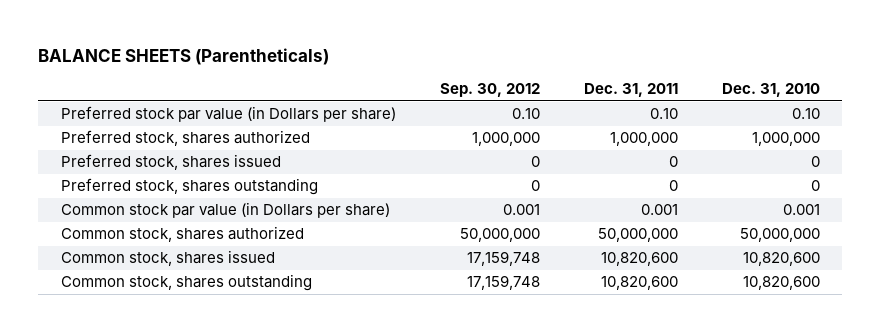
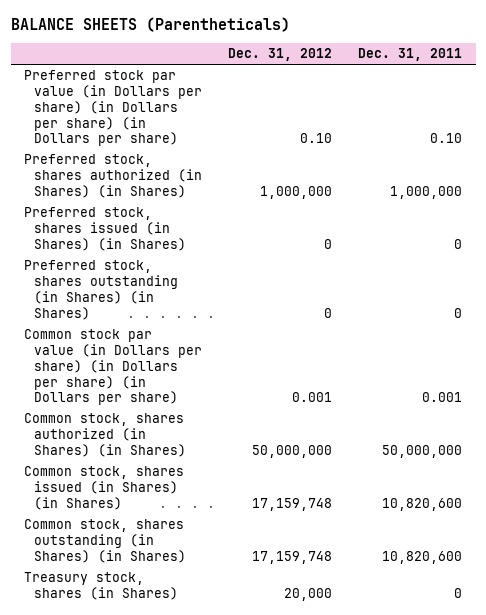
[439,83,540,98] Sep. 30, 2012 -> none
[722,83,821,98] Dec. 31, 2010 -> none
none -> [228,48,333,62] Dec. 31, 2012
[60,106,396,123] Preferred stock par value (in Dollars per share) -> [23,70,202,147] Preferred stock par value (in Dollars per share) (in Dollars per share) (in Dollars per share)
[60,130,310,147] Preferred stock, shares authorized -> [23,154,202,198] Preferred stock, shares authorized (in Shares) (in Shares)
[60,154,281,171] Preferred stock, shares issued -> [23,207,186,251] Preferred stock, shares issued (in Shares) (in Shares)
[60,178,318,196] Preferred stock, shares outstanding -> [23,260,178,320] Preferred stock, shares outstanding (in Shares) (in Shares)
[60,202,390,219] Common stock par value (in Dollars per share) -> [23,329,202,406] Common stock par value (in Dollars per share) (in Dollars per share) (in Dollars per share)
[60,226,304,243] Common stock, shares authorized -> [23,413,186,457] Common stock, shares authorized (in Shares) (in Shares)
[60,250,275,267] Common stock, shares issued -> [23,466,184,510] Common stock, shares issued (in Shares) (in Shares)
[60,274,312,292] Common stock, shares outstanding -> [23,519,186,563] Common stock, shares outstanding (in Shares) (in Shares)
none -> [23,572,178,601] Treasury stock, shares (in Shares)

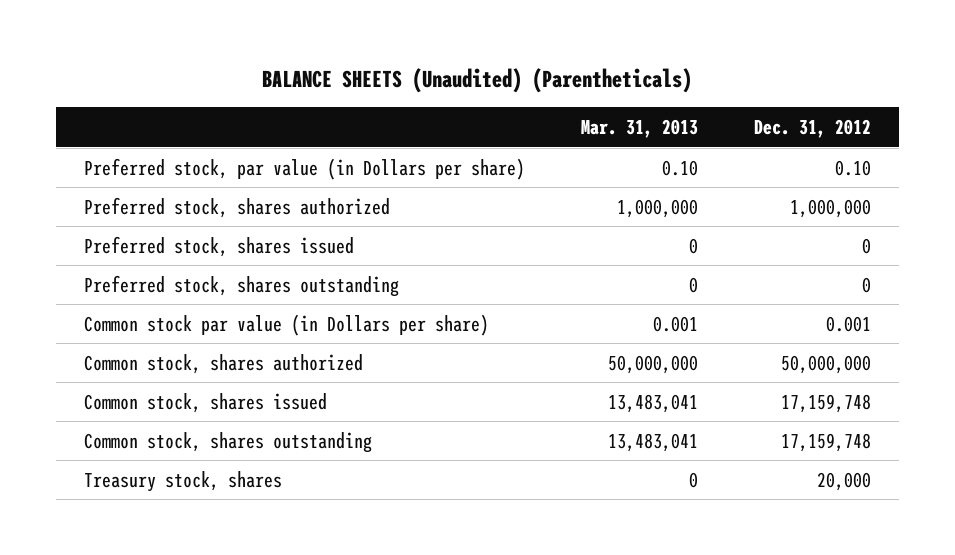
[10,17,290,33] BALANCE SHEETS (Parentheticals) -> [262,68,693,94] BALANCE SHEETS (Unaudited) (Parentheticals)
[358,48,463,62] Dec. 31, 2011 -> none
none -> [580,119,698,139] Mar. 31, 2013
[23,70,202,147] Preferred stock par value (in Dollars per share) (in Dollars per share) (in Dollars per share) -> [83,157,525,180] Preferred stock, par value (in Dollars per share)
[23,154,202,198] Preferred stock, shares authorized (in Shares) (in Shares) -> [83,196,390,218] Preferred stock, shares authorized
[23,207,186,251] Preferred stock, shares issued (in Shares) (in Shares) -> [83,235,354,257] Preferred stock, shares issued
[23,260,178,320] Preferred stock, shares outstanding (in Shares) (in Shares) -> [83,274,399,297] Preferred stock, shares outstanding
[23,329,202,406] Common stock par value (in Dollars per share) (in Dollars per share) (in Dollars per share) -> [83,313,489,336] Common stock par value (in Dollars per share)
[23,413,186,457] Common stock, shares authorized (in Shares) (in Shares) -> [83,353,363,374] Common stock, shares authorized
[23,466,184,510] Common stock, shares issued (in Shares) (in Shares) -> [83,392,327,413] Common stock, shares issued
[23,519,186,563] Common stock, shares outstanding (in Shares) (in Shares) -> [83,431,372,453] Common stock, shares outstanding
[23,572,178,601] Treasury stock, shares (in Shares) -> [83,470,282,492] Treasury stock, shares

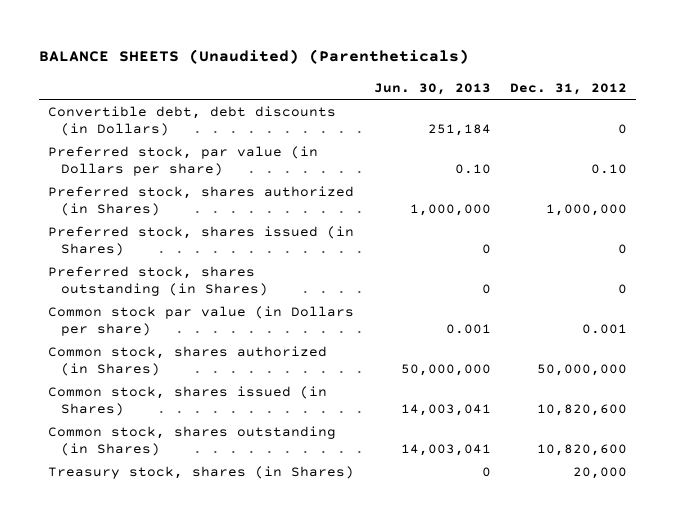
[580,119,698,139] Mar. 31, 2013 -> none
none -> [373,82,491,95] Jun. 30, 2013
none -> [48,106,337,136] Convertible debt, debt discounts (in Dollars)
[83,196,390,218] Preferred stock, shares authorized -> [48,186,355,216] Preferred stock, shares authorized (in Shares)
[83,235,354,257] Preferred stock, shares issued -> [48,226,355,256] Preferred stock, shares issued (in Shares)
[83,274,399,297] Preferred stock, shares outstanding -> [48,266,268,296] Preferred stock, shares outstanding (in Shares)
[83,353,363,374] Common stock, shares authorized -> [48,346,328,376] Common stock, shares authorized (in Shares)
[83,392,327,413] Common stock, shares issued -> [48,386,328,416] Common stock, shares issued (in Shares)
[780,393,871,413] 17,159,748 -> [536,403,627,416] 10,820,600
[83,431,372,453] Common stock, shares outstanding -> [48,426,337,456] Common stock, shares outstanding (in Shares)
[780,432,871,452] 17,159,748 -> [536,443,627,456] 10,820,600
[83,470,282,492] Treasury stock, shares -> [48,466,355,480] Treasury stock, shares (in Shares)

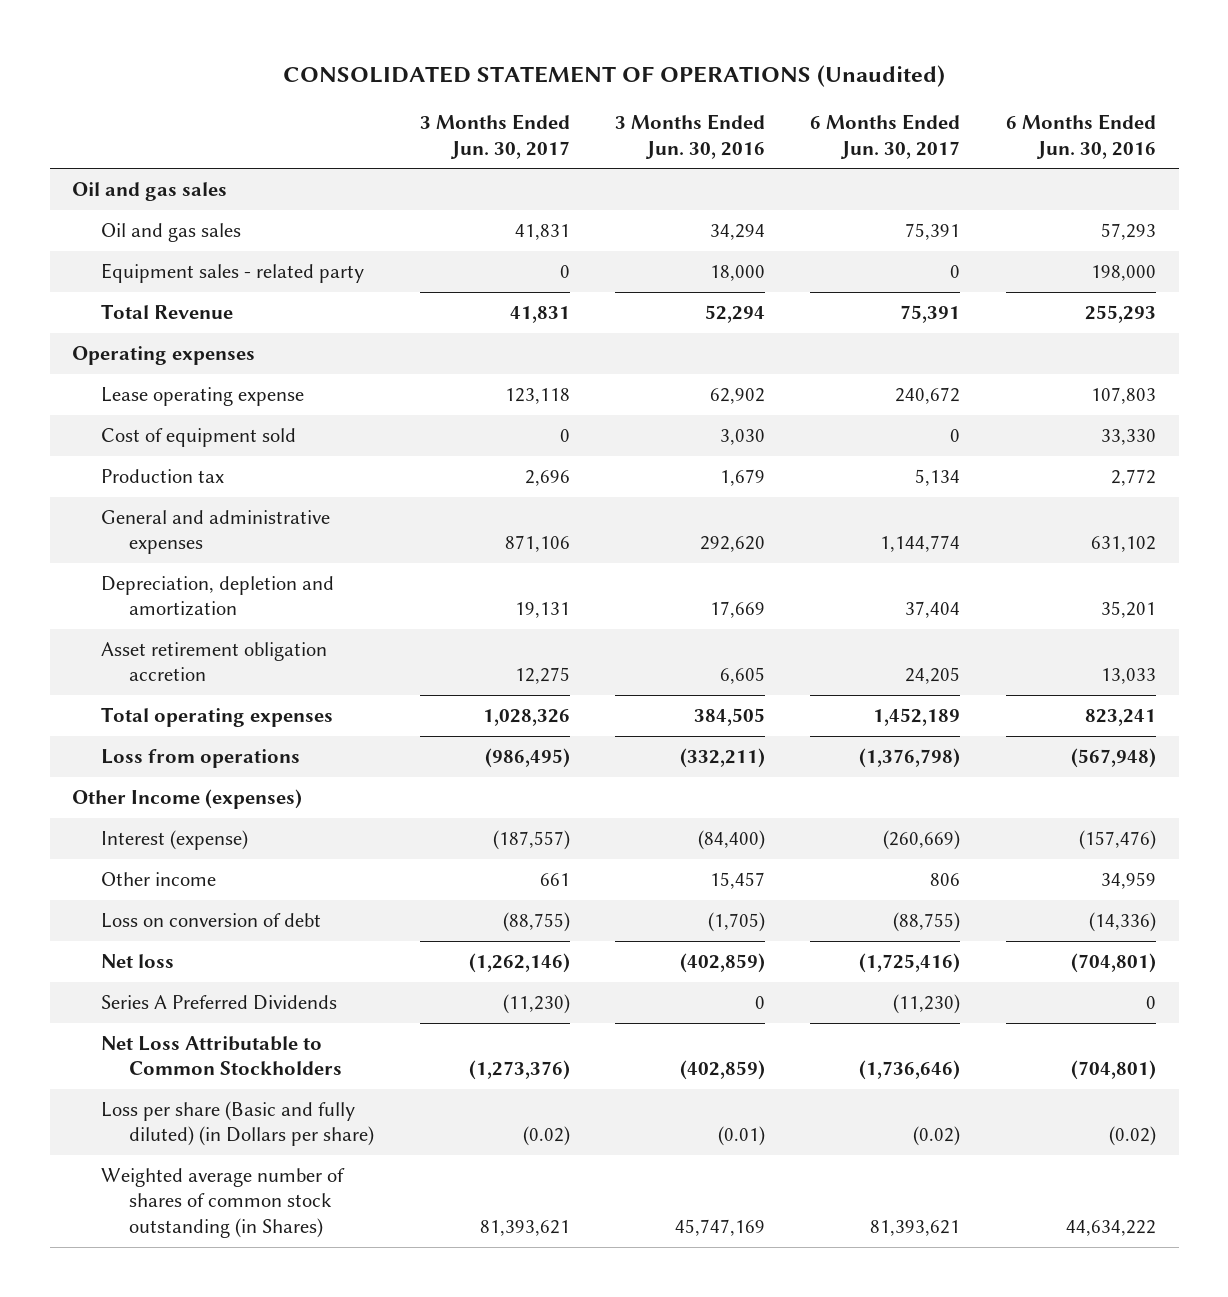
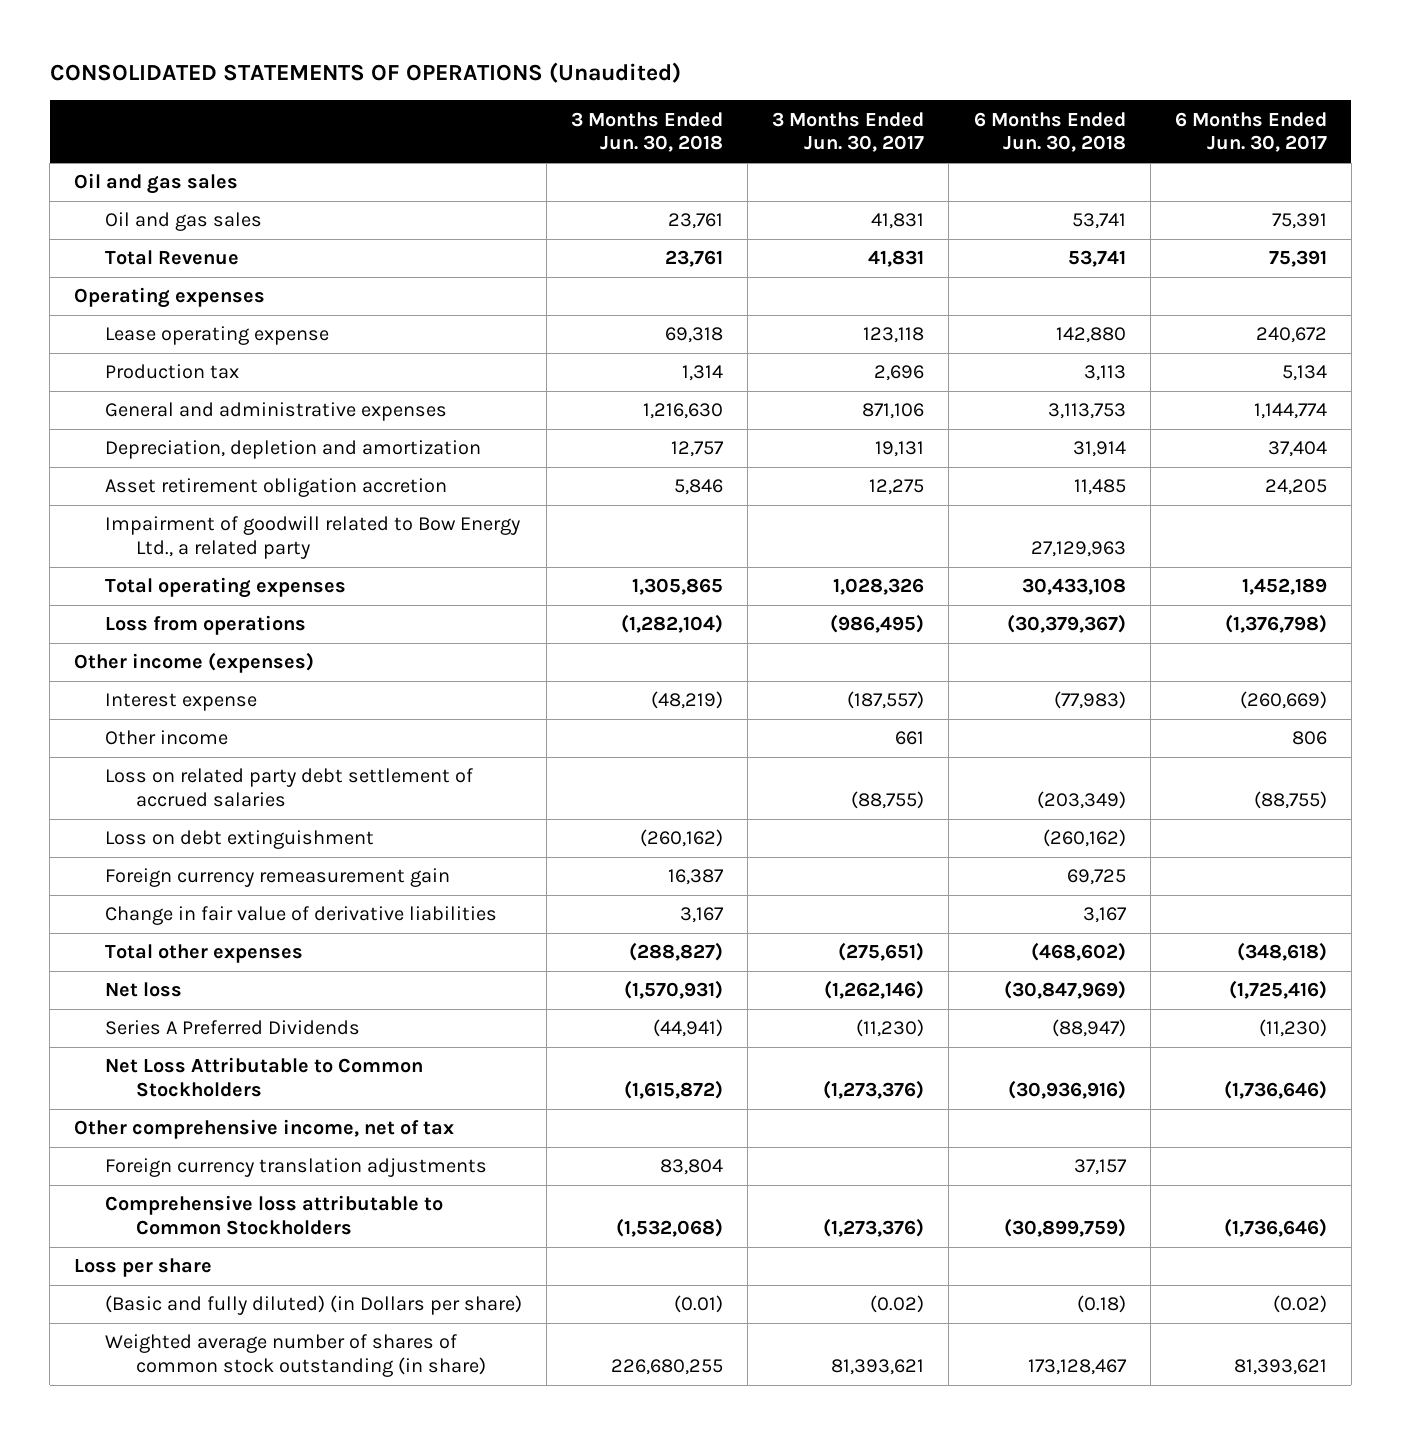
[283,64,946,87] CONSOLIDATED STATEMENT OF OPERATIONS (Unaudited) -> [49,62,681,84] CONSOLIDATED STATEMENTS OF OPERATIONS (Unaudited)
[614,114,765,159] 3 Months Ended Jun. 30, 2016 -> none
[1005,114,1156,159] 6 Months Ended Jun. 30, 2016 -> none
none -> [571,111,724,153] 3 Months Ended Jun. 30, 2018
none -> [973,111,1126,153] 6 Months Ended Jun. 30, 2018
[100,263,364,284] Equipment sales - related party -> none
[100,428,296,448] Cost of equipment sold -> none
none -> [105,516,521,560] Impairment of goodwill related to Bow Energy Ltd., a related party
[72,789,303,810] Other Income (expenses) -> [74,652,315,674] Other income (expenses)
[100,830,248,851] Interest (expense) -> [105,693,258,712] Interest expense
[100,913,321,929] Loss on conversion of debt -> [105,768,474,808] Loss on related party debt settlement of accrued salaries
none -> [105,830,375,850] Loss on debt extinguishment
none -> [105,868,451,888] Foreign currency remeasurement gain
none -> [105,906,498,926] Change in fair value of derivative liabilities
none -> [105,944,304,964] Total other expenses
none -> [74,1119,455,1140] Other comprehensive income, net of tax
none -> [105,1158,488,1178] Foreign currency translation adjustments
none -> [105,1195,444,1236] Comprehensive loss attributable to Common Stockholders
none -> [74,1258,213,1278] Loss per share
[100,1101,375,1147] Loss per share (Basic and fully diluted) (in Dollars per share) -> [105,1295,523,1316] (Basic and fully diluted) (in Dollars per share)
[100,1168,345,1238] Weighted average number of shares of common stock outstanding (in Shares) -> [105,1334,486,1378] Weighted average number of shares of common stock outstanding (in share)

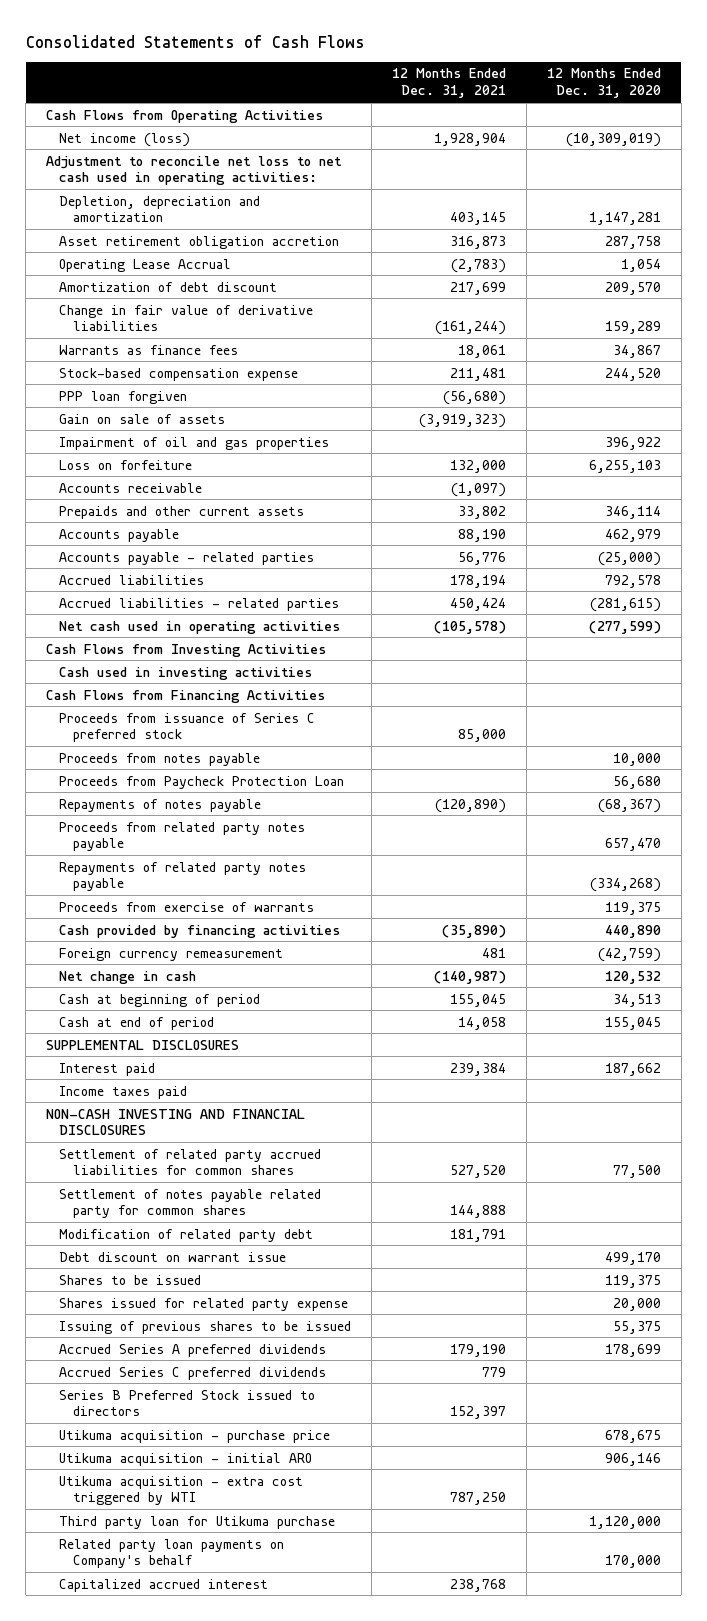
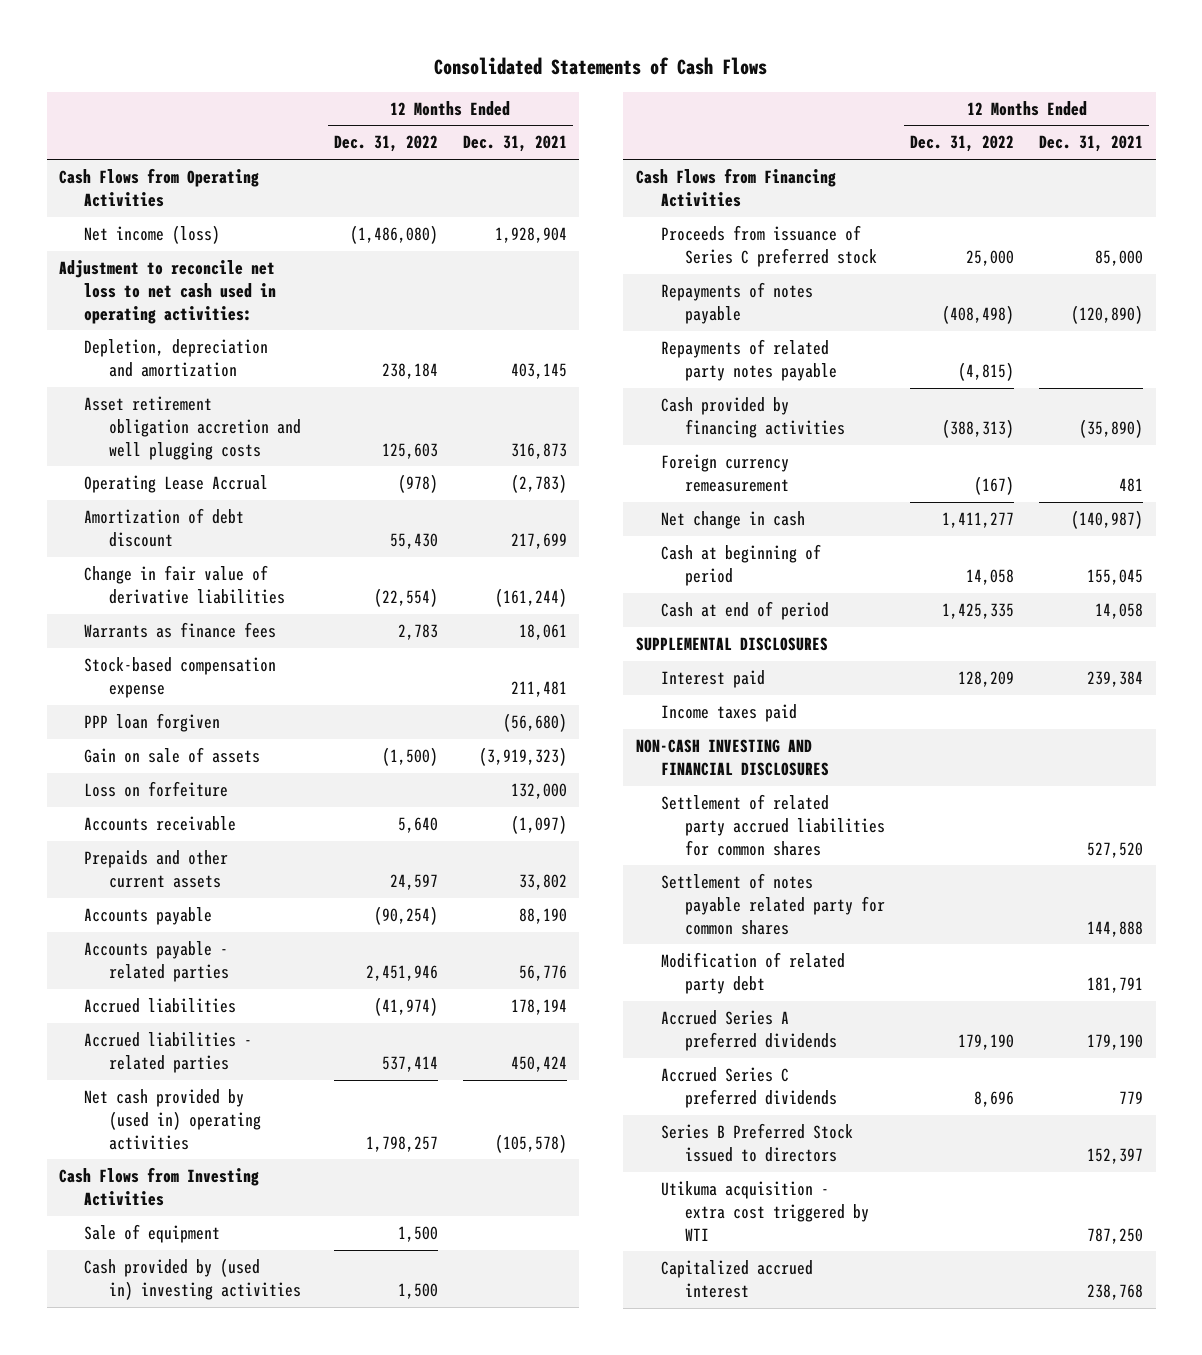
[546,68,661,99] 12 Months Ended Dec. 31, 2020 -> none
none -> [333,135,438,153] Dec. 31, 2022
[59,235,340,249] Asset retirement obligation accretion -> [84,396,301,460] Asset retirement obligation accretion and well plugging costs
[59,436,330,450] Impairment of oil and gas properties -> none
[59,620,341,634] Net cash used in operating activities -> [84,1089,261,1150] Net cash provided by (used in) operating activities
none -> [84,1224,221,1244] Sale of equipment
[59,666,313,680] Cash used in investing activities -> [84,1258,301,1300] Cash provided by (used in) investing activities
[59,752,261,766] Proceeds from notes payable -> none
[59,775,345,789] Proceeds from Paycheck Protection Loan -> none
[59,821,306,852] Proceeds from related party notes payable -> none
[59,901,315,912] Proceeds from exercise of warrants -> none
[59,1251,287,1262] Debt discount on warrant issue -> none
[59,1274,202,1285] Shares to be issued -> none
[59,1297,349,1311] Shares issued for related party expense -> none
[59,1320,352,1334] Issuing of previous shares to be issued -> none
[59,1429,331,1443] Utikuma acquisition - purchase price -> none
[59,1452,313,1466] Utikuma acquisition - initial ARO -> none
[59,1515,336,1529] Third party loan for Utikuma purchase -> none
[59,1538,285,1569] Related party loan payments on Company's behalf -> none

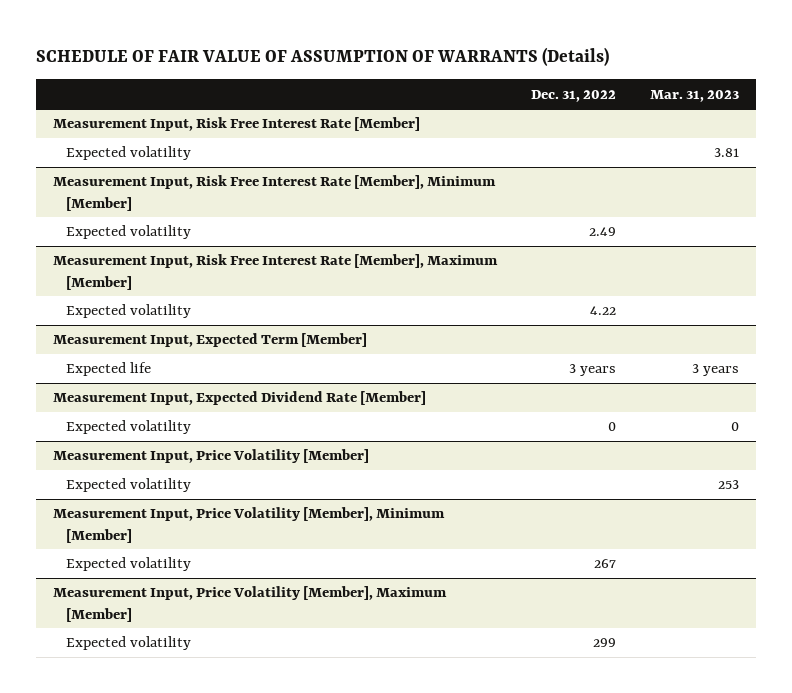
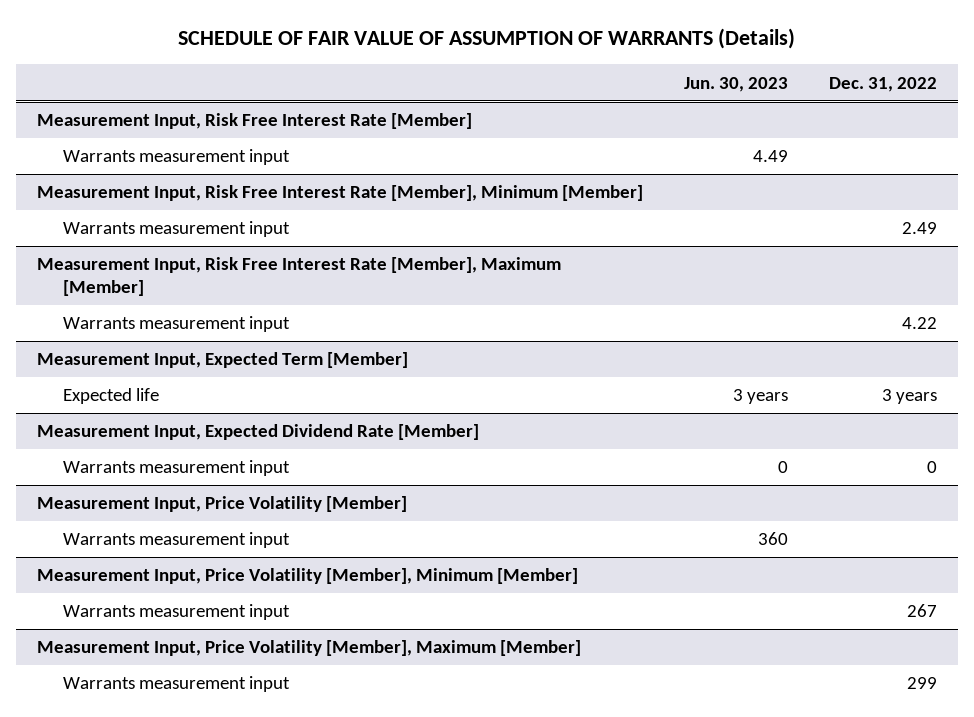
[650,89,740,102] Mar. 31, 2023 -> none
none -> [683,76,788,92] Jun. 30, 2023
[66,146,192,161] Expected volatility -> [62,149,290,166] Warrants measurement input
[66,225,192,240] Expected volatility -> [62,221,290,238] Warrants measurement input
[66,304,192,319] Expected volatility -> [62,316,290,333] Warrants measurement input
[66,420,192,435] Expected volatility -> [62,460,290,477] Warrants measurement input
[66,478,192,493] Expected volatility -> [62,532,290,549] Warrants measurement input
[66,557,192,572] Expected volatility -> [62,604,290,621] Warrants measurement input
[66,636,192,651] Expected volatility -> [62,676,290,693] Warrants measurement input

